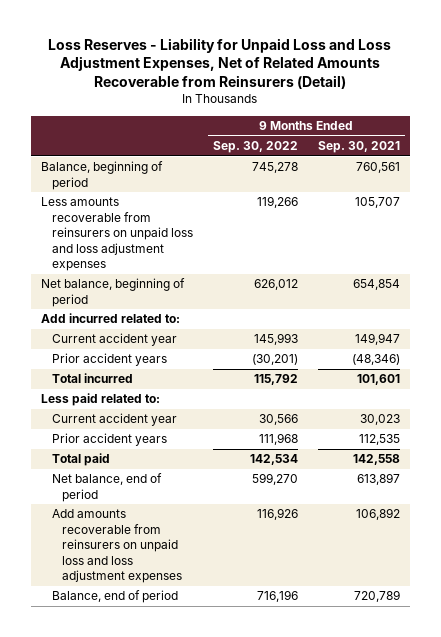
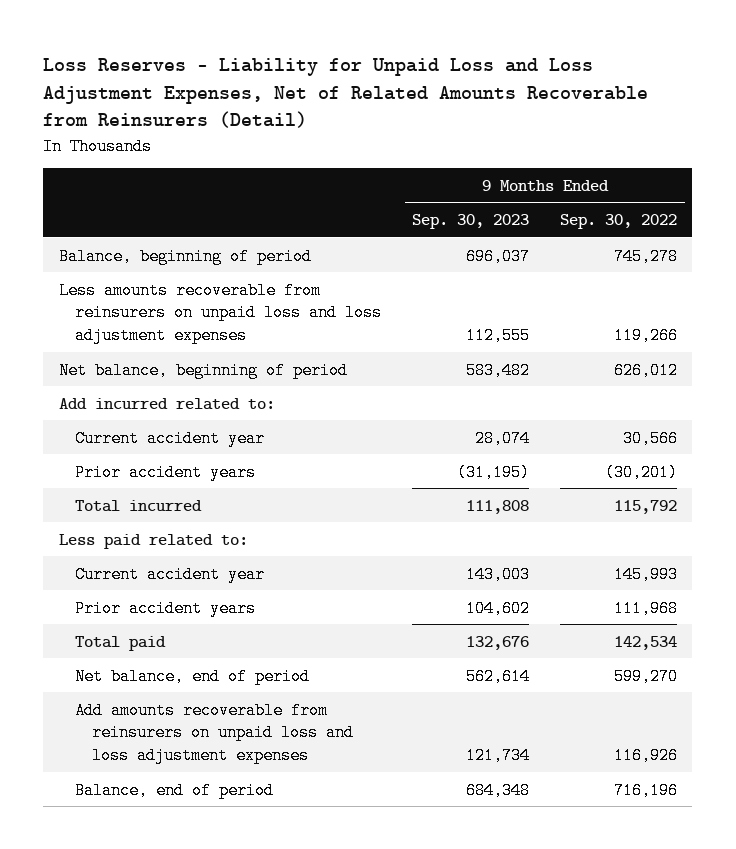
[317,140,400,153] Sep. 30, 2021 -> none
none -> [412,214,530,230] Sep. 30, 2023
[51,413,177,427] Current accident year -> [75,429,266,447] Current accident year
[51,333,177,347] Current accident year -> [75,565,266,583] Current accident year

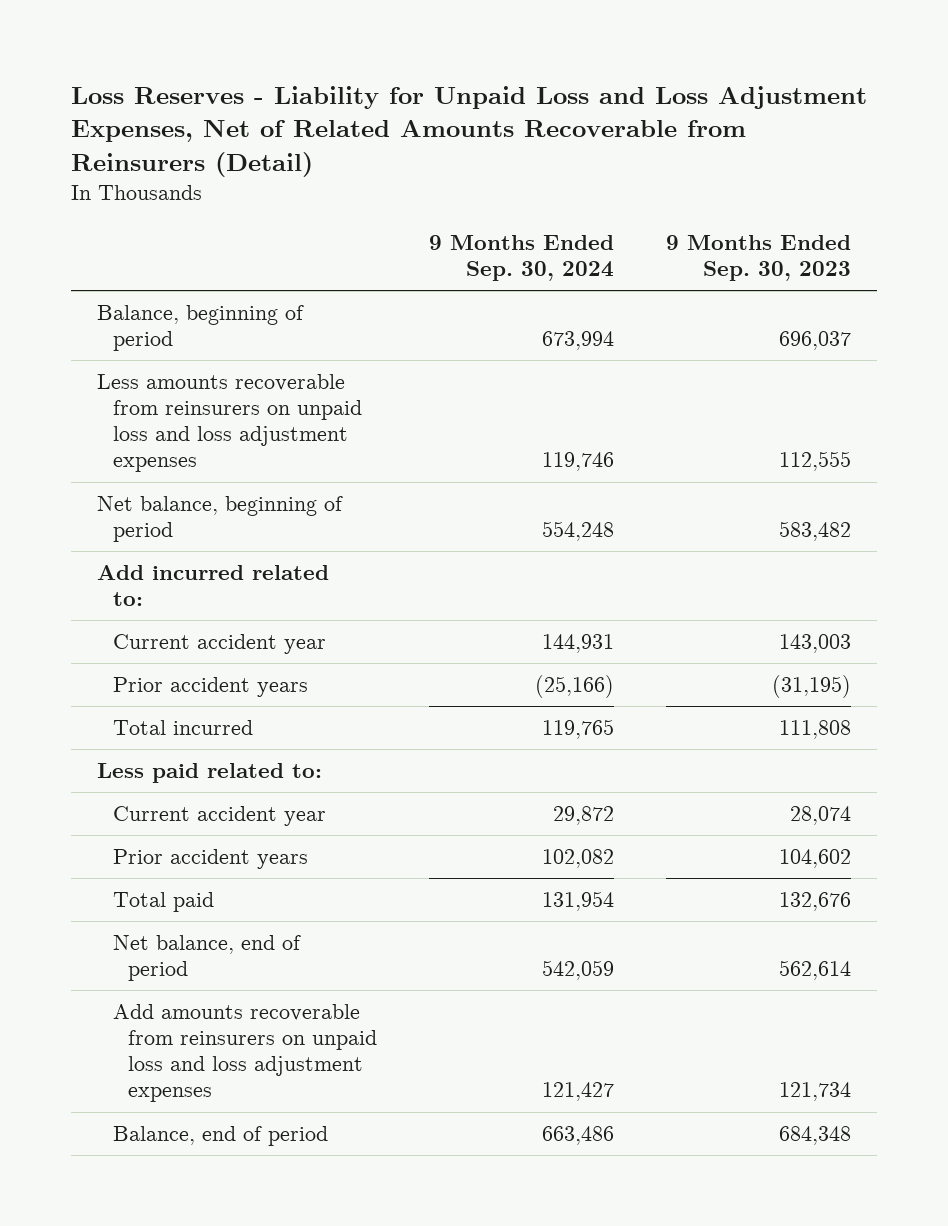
[559,214,677,230] Sep. 30, 2022 -> none
none -> [429,235,615,282] 9 Months Ended Sep. 30, 2024
[75,565,266,583] Current accident year -> [112,634,326,655] Current accident year
[75,429,266,447] Current accident year -> [112,806,326,827] Current accident year

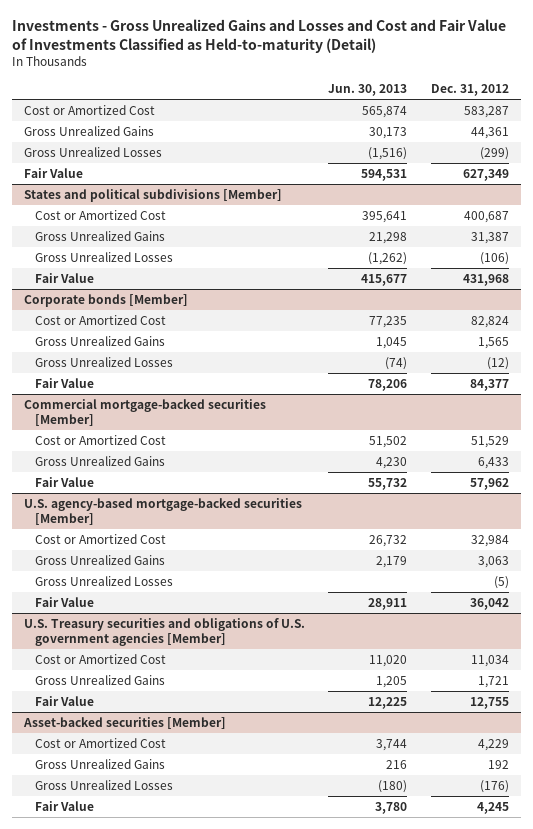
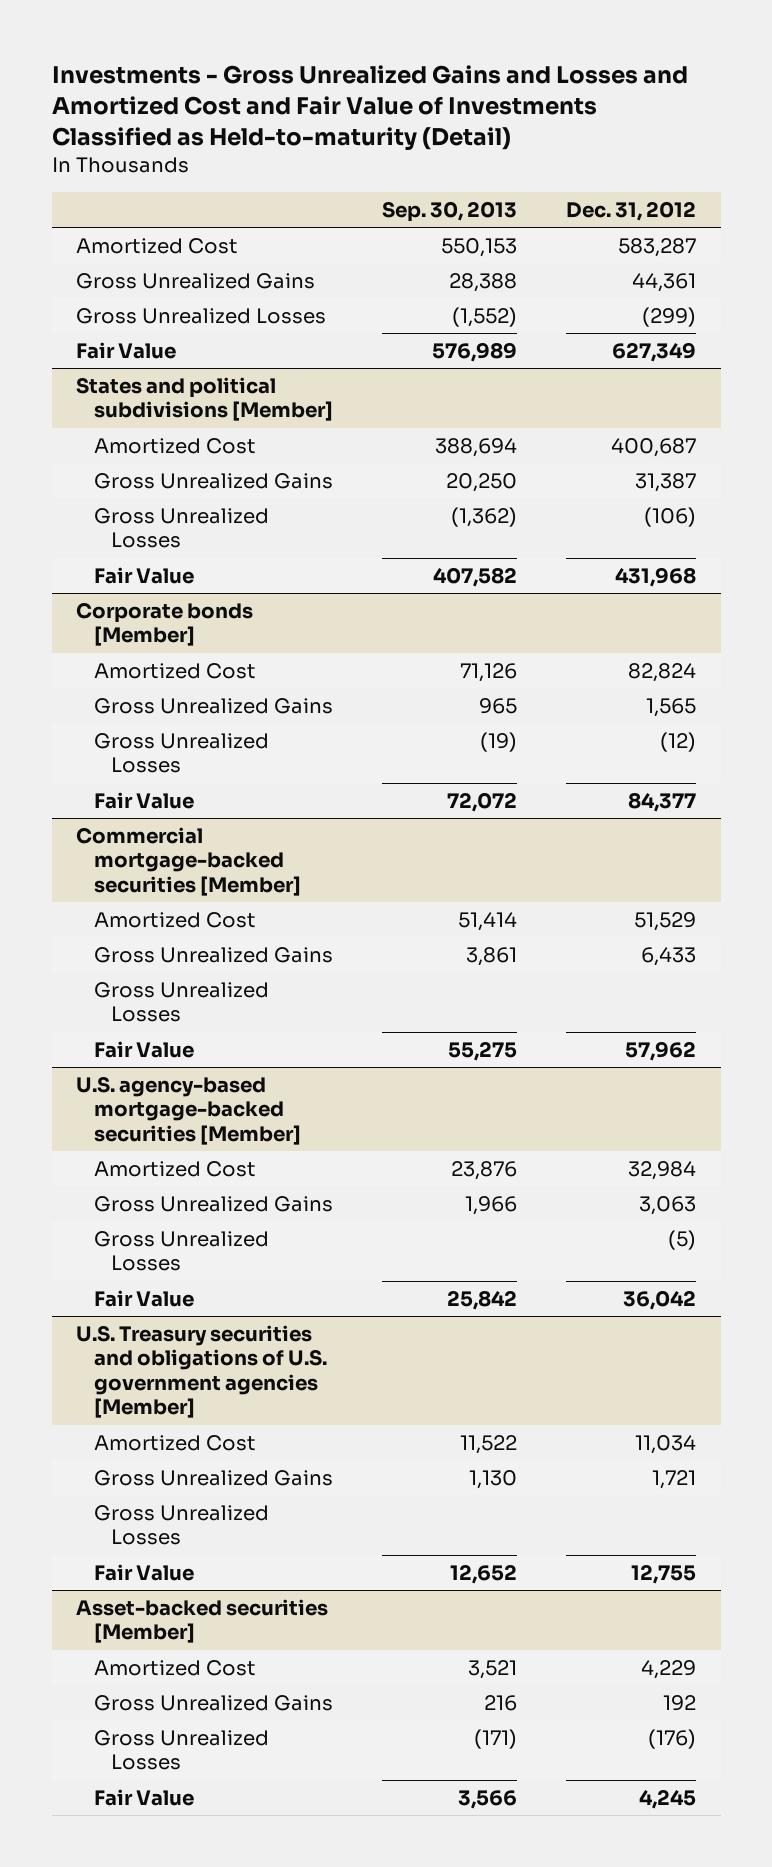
[12,19,507,53] Investments - Gross Unrealized Gains and Losses and Cost and Fair Value of Investments Classified as Held-to-maturity (Detail) -> [51,64,688,150] Investments - Gross Unrealized Gains and Losses and Amortized Cost and Fair Value of Investments Classified as Held-to-maturity (Detail)
[328,84,408,97] Jun. 30, 2013 -> none
none -> [381,200,517,222] Sep. 30, 2013
[24,104,156,115] Cost or Amortized Cost -> [76,237,239,254] Amortized Cost
[35,209,167,220] Cost or Amortized Cost -> [93,437,256,454] Amortized Cost
[35,314,167,325] Cost or Amortized Cost -> [93,662,256,679] Amortized Cost
[35,434,167,445] Cost or Amortized Cost -> [93,911,256,928] Amortized Cost
none -> [93,981,269,1023] Gross Unrealized Losses
[35,533,167,544] Cost or Amortized Cost -> [93,1160,256,1177] Amortized Cost
[35,653,167,664] Cost or Amortized Cost -> [93,1434,256,1451] Amortized Cost
none -> [93,1504,269,1546] Gross Unrealized Losses
[35,737,167,748] Cost or Amortized Cost -> [93,1659,256,1676] Amortized Cost

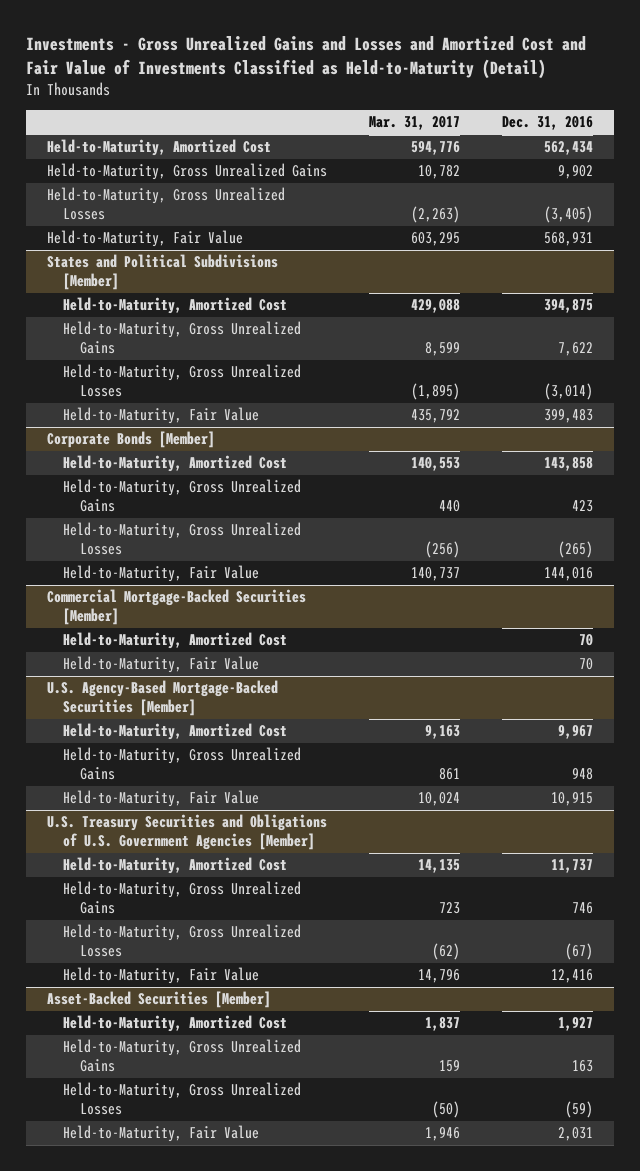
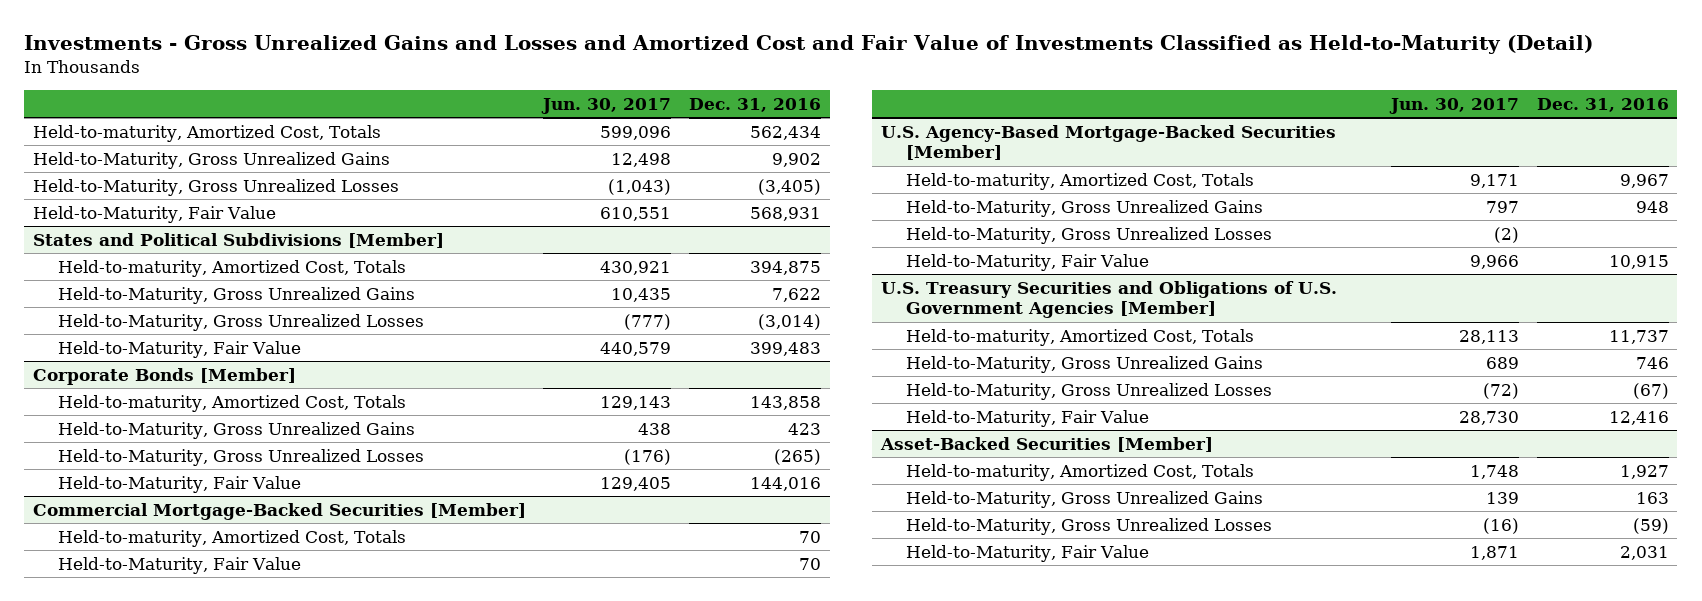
[368,116,460,131] Mar. 31, 2017 -> none
none -> [541,97,672,114] Jun. 30, 2017
[46,139,271,157] Held-to-Maturity, Amortized Cost -> [32,124,381,142] Held-to-maturity, Amortized Cost, Totals
[63,297,288,315] Held-to-Maturity, Amortized Cost -> [58,259,407,277] Held-to-maturity, Amortized Cost, Totals
[63,455,288,473] Held-to-Maturity, Amortized Cost -> [58,394,407,412] Held-to-maturity, Amortized Cost, Totals
[63,632,288,650] Held-to-Maturity, Amortized Cost -> [58,529,407,547] Held-to-maturity, Amortized Cost, Totals
[63,723,288,741] Held-to-Maturity, Amortized Cost -> [905,172,1254,190] Held-to-maturity, Amortized Cost, Totals
none -> [905,226,1272,244] Held-to-Maturity, Gross Unrealized Losses
[63,857,288,875] Held-to-Maturity, Amortized Cost -> [905,328,1254,346] Held-to-maturity, Amortized Cost, Totals
[63,1015,288,1033] Held-to-Maturity, Amortized Cost -> [905,463,1254,481] Held-to-maturity, Amortized Cost, Totals

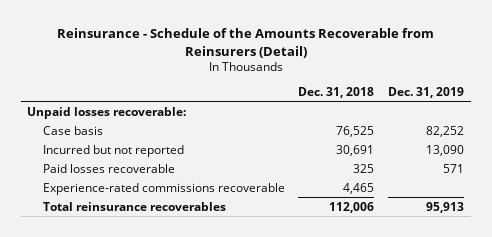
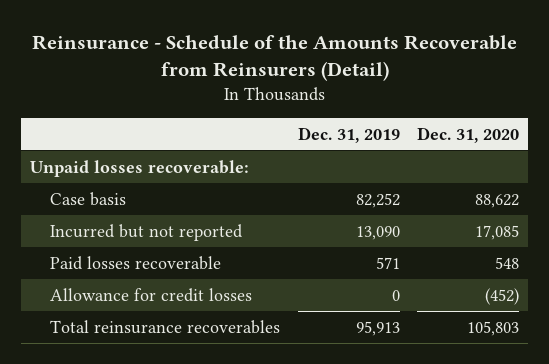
[298,86,375,98] Dec. 31, 2018 -> none
none -> [417,126,520,143] Dec. 31, 2020
[42,182,285,195] Experience-rated commissions recoverable -> none
none -> [49,287,252,302] Allowance for credit losses

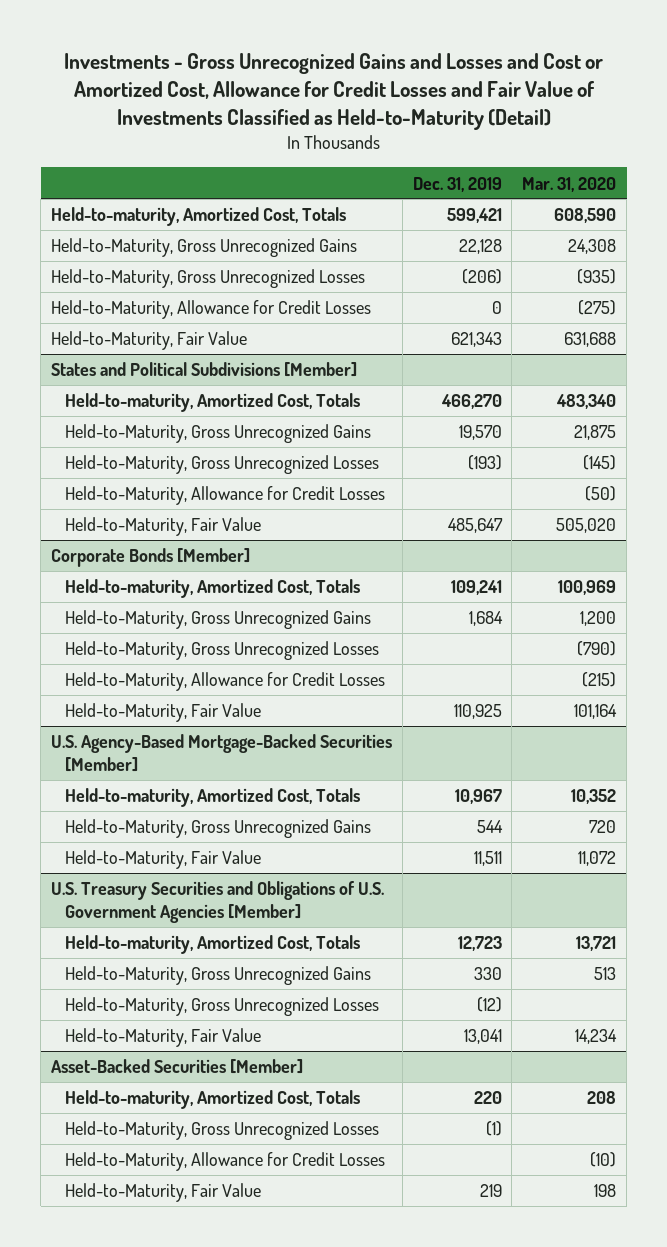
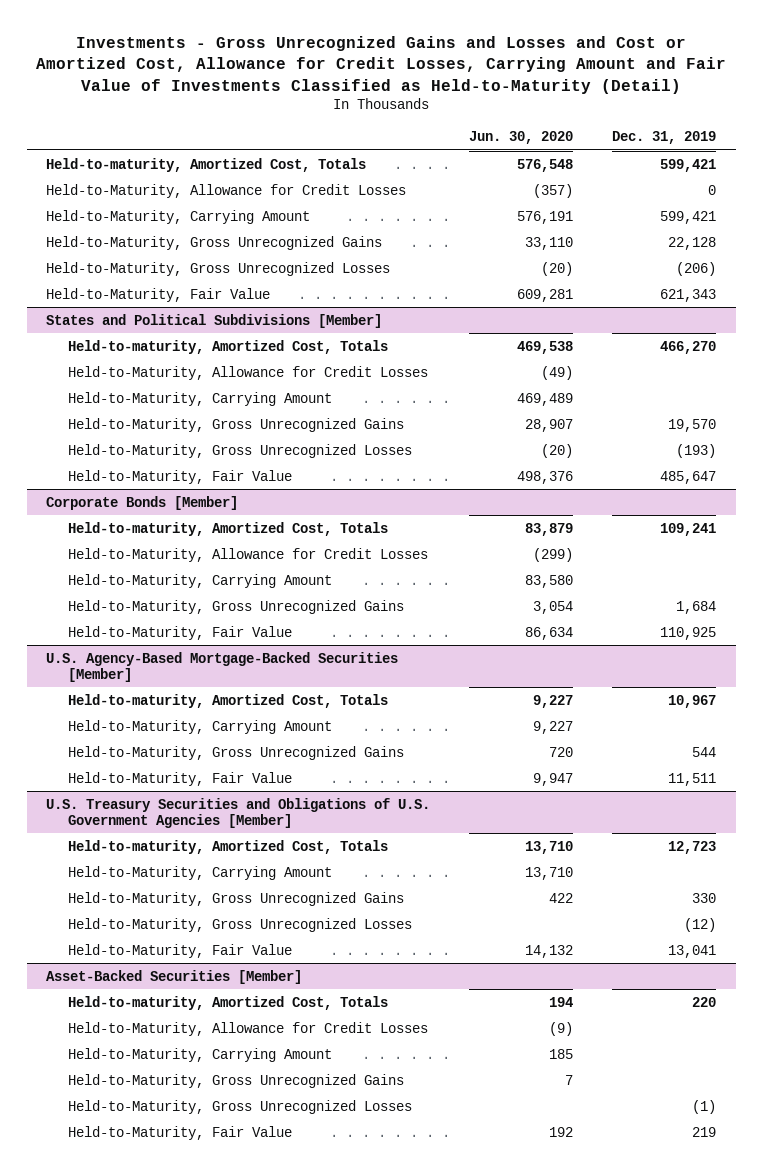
[63,52,603,130] Investments - Gross Unrecognized Gains and Losses and Cost or Amortized Cost, Allowance for Credit Losses and Fair Value of Investments Classified as Held-to-Maturity (Detail) -> [36,35,727,94] Investments - Gross Unrecognized Gains and Losses and Cost or Amortized Cost, Allowance for Credit Losses, Carrying Amount and Fair Value of Investments Classified as Held-to-Maturity (Detail)
[522,176,617,192] Mar. 31, 2020 -> none
none -> [469,131,574,145] Jun. 30, 2020
[51,300,372,320] Held-to-Maturity, Allowance for Credit Losses -> [46,183,407,198] Held-to-Maturity, Allowance for Credit Losses
none -> [46,209,311,224] Held-to-Maturity, Carrying Amount
[64,486,385,506] Held-to-Maturity, Allowance for Credit Losses -> [67,365,428,380] Held-to-Maturity, Allowance for Credit Losses
none -> [67,391,332,406] Held-to-Maturity, Carrying Amount
[64,641,379,661] Held-to-Maturity, Gross Unrecognized Losses -> none
none -> [67,573,332,588] Held-to-Maturity, Carrying Amount
[64,610,371,630] Held-to-Maturity, Gross Unrecognized Gains -> [67,599,404,614] Held-to-Maturity, Gross Unrecognized Gains
none -> [67,719,332,734] Held-to-Maturity, Carrying Amount
none -> [67,865,332,880] Held-to-Maturity, Carrying Amount
none -> [67,1047,332,1062] Held-to-Maturity, Carrying Amount
none -> [67,1073,404,1088] Held-to-Maturity, Gross Unrecognized Gains
[64,1121,379,1141] Held-to-Maturity, Gross Unrecognized Losses -> [67,1099,412,1114] Held-to-Maturity, Gross Unrecognized Losses

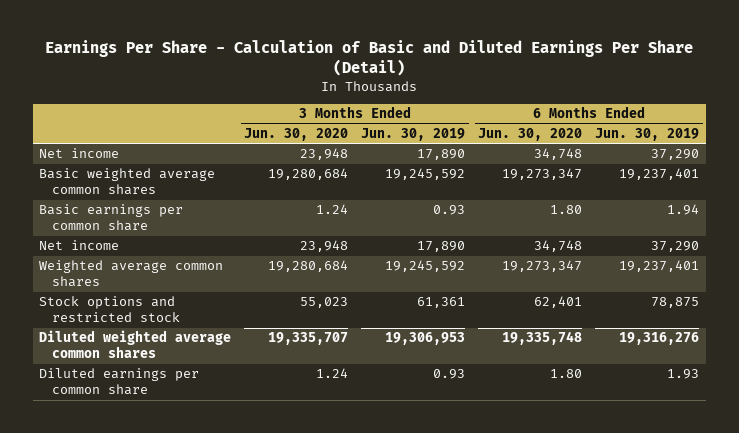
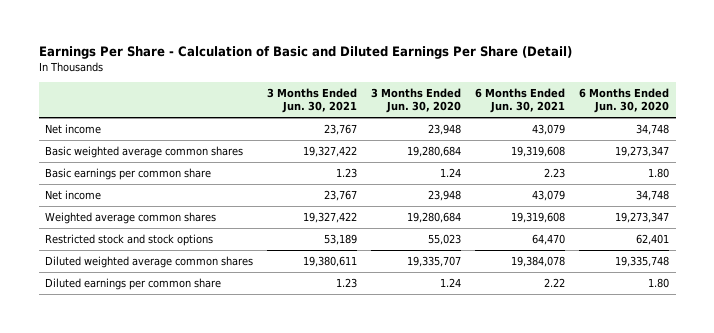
[361,127,466,141] Jun. 30, 2019 -> none
[595,127,700,141] Jun. 30, 2019 -> none
none -> [267,87,358,114] 3 Months Ended Jun. 30, 2021
none -> [474,87,565,114] 6 Months Ended Jun. 30, 2021
[39,296,181,323] Stock options and restricted stock -> [45,234,214,247] Restricted stock and stock options

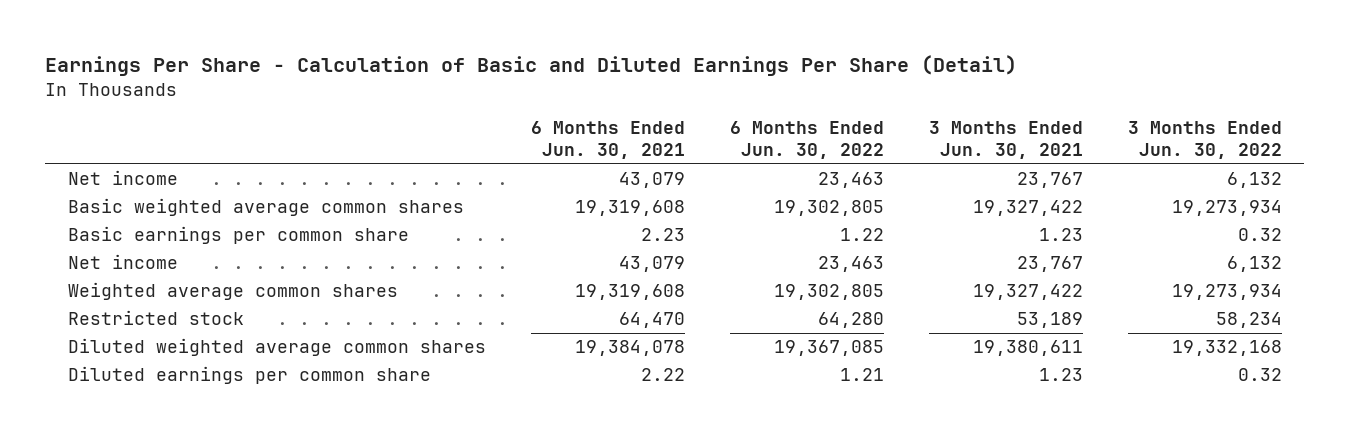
[371,87,462,114] 3 Months Ended Jun. 30, 2020 -> none
[578,87,669,114] 6 Months Ended Jun. 30, 2020 -> none
none -> [729,120,884,159] 6 Months Ended Jun. 30, 2022
none -> [1127,120,1282,159] 3 Months Ended Jun. 30, 2022
[45,234,214,247] Restricted stock and stock options -> [67,310,244,326] Restricted stock

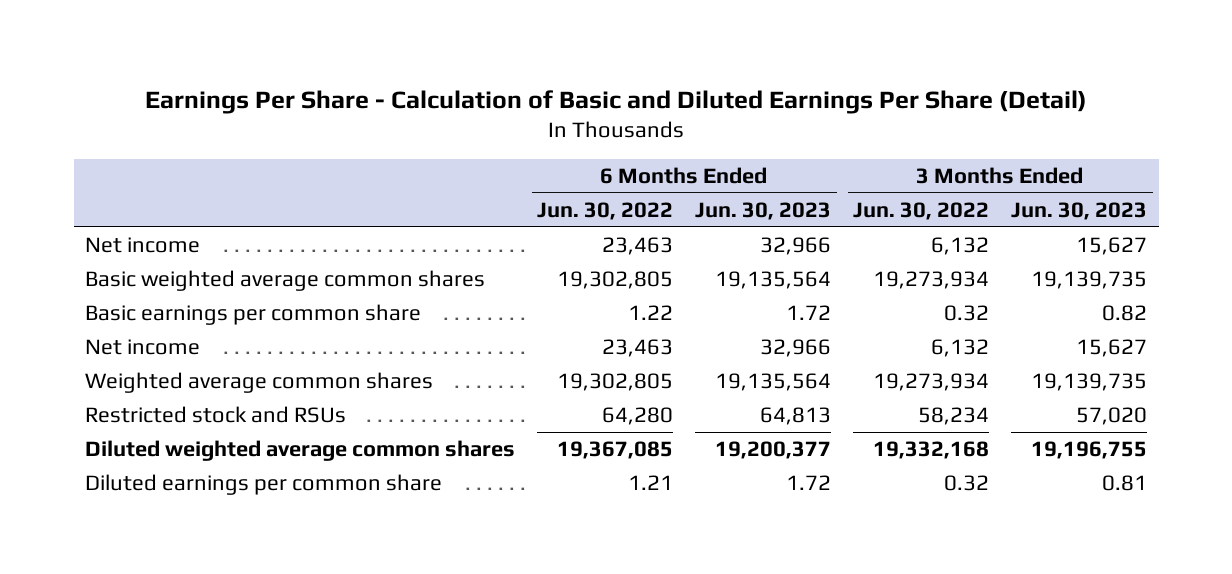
[530,120,685,159] 6 Months Ended Jun. 30, 2021 -> none
[928,120,1083,159] 3 Months Ended Jun. 30, 2021 -> none
none -> [695,201,832,220] Jun. 30, 2023
none -> [1011,201,1148,220] Jun. 30, 2023
[67,310,244,326] Restricted stock -> [84,405,346,423] Restricted stock and RSUs

